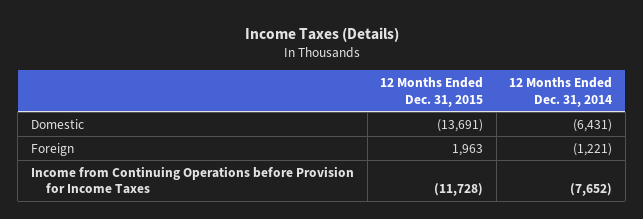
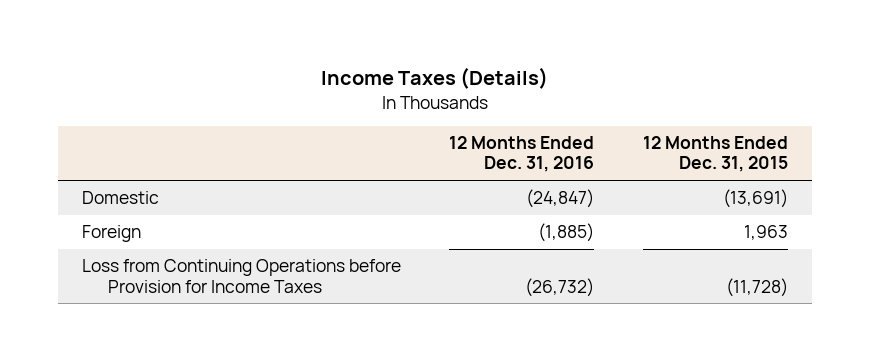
[509,76,613,107] 12 Months Ended Dec. 31, 2014 -> none
none -> [449,135,595,173] 12 Months Ended Dec. 31, 2016
[30,165,354,195] Income from Continuing Operations before Provision for Income Taxes -> [82,259,402,293] Loss from Continuing Operations before Provision for Income Taxes

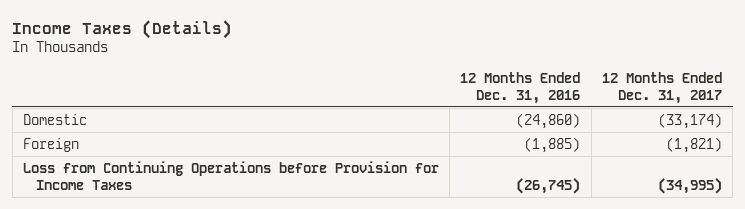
[642,135,788,173] 12 Months Ended Dec. 31, 2015 -> none
none -> [602,71,723,104] 12 Months Ended Dec. 31, 2017
[526,189,595,209] (24,847) -> [516,112,581,129] (24,860)
[525,277,595,297] (26,732) -> [516,177,581,194] (26,745)

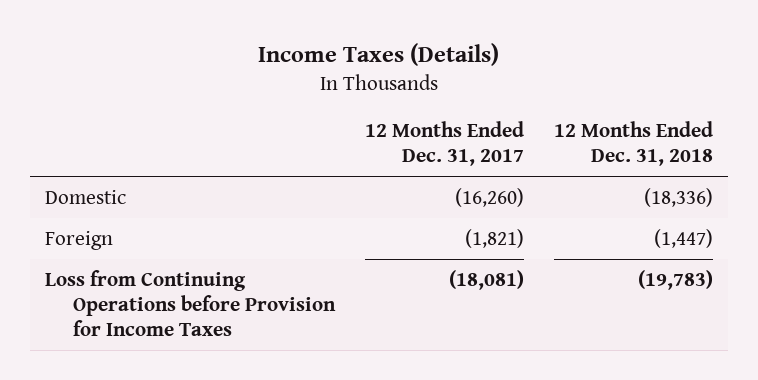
[460,71,581,104] 12 Months Ended Dec. 31, 2016 -> none
none -> [554,121,714,167] 12 Months Ended Dec. 31, 2018
[658,112,723,129] (33,174) -> [455,187,525,207] (16,260)
[658,177,723,194] (34,995) -> [449,269,525,290] (18,081)

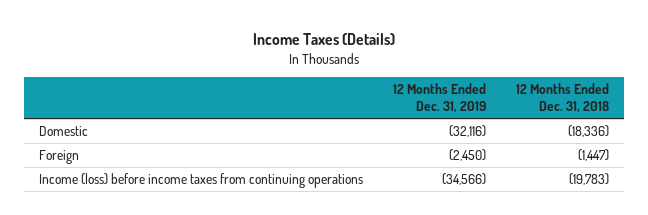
[365,121,525,167] 12 Months Ended Dec. 31, 2017 -> none
none -> [393,83,487,114] 12 Months Ended Dec. 31, 2019
[45,269,337,337] Loss from Continuing Operations before Provision for Income Taxes -> [38,172,363,188] Income (loss) before income taxes from continuing operations

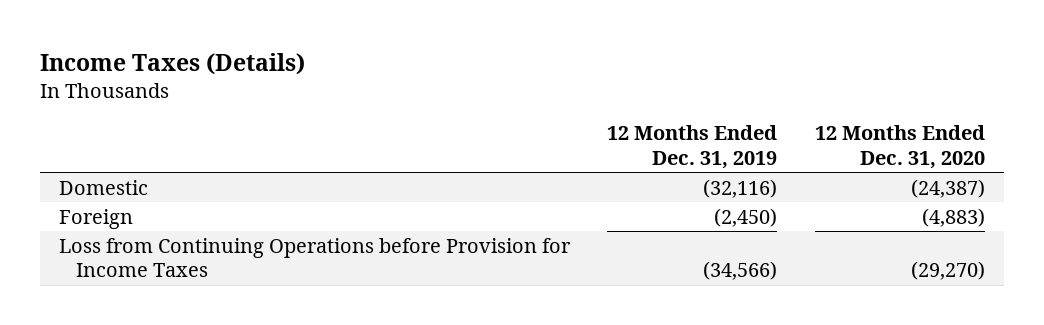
[516,83,610,114] 12 Months Ended Dec. 31, 2018 -> none
none -> [815,125,986,169] 12 Months Ended Dec. 31, 2020
[38,172,363,188] Income (loss) before income taxes from continuing operations -> [58,237,571,278] Loss from Continuing Operations before Provision for Income Taxes

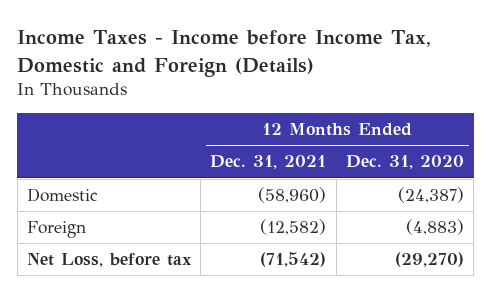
[39,52,305,75] Income Taxes (Details) -> [17,30,432,77] Income Taxes - Income before Income Tax, Domestic and Foreign (Details)
[607,125,778,169] 12 Months Ended Dec. 31, 2019 -> none
none -> [210,155,327,170] Dec. 31, 2021
[58,237,571,278] Loss from Continuing Operations before Provision for Income Taxes -> [26,253,192,268] Net Loss, before tax

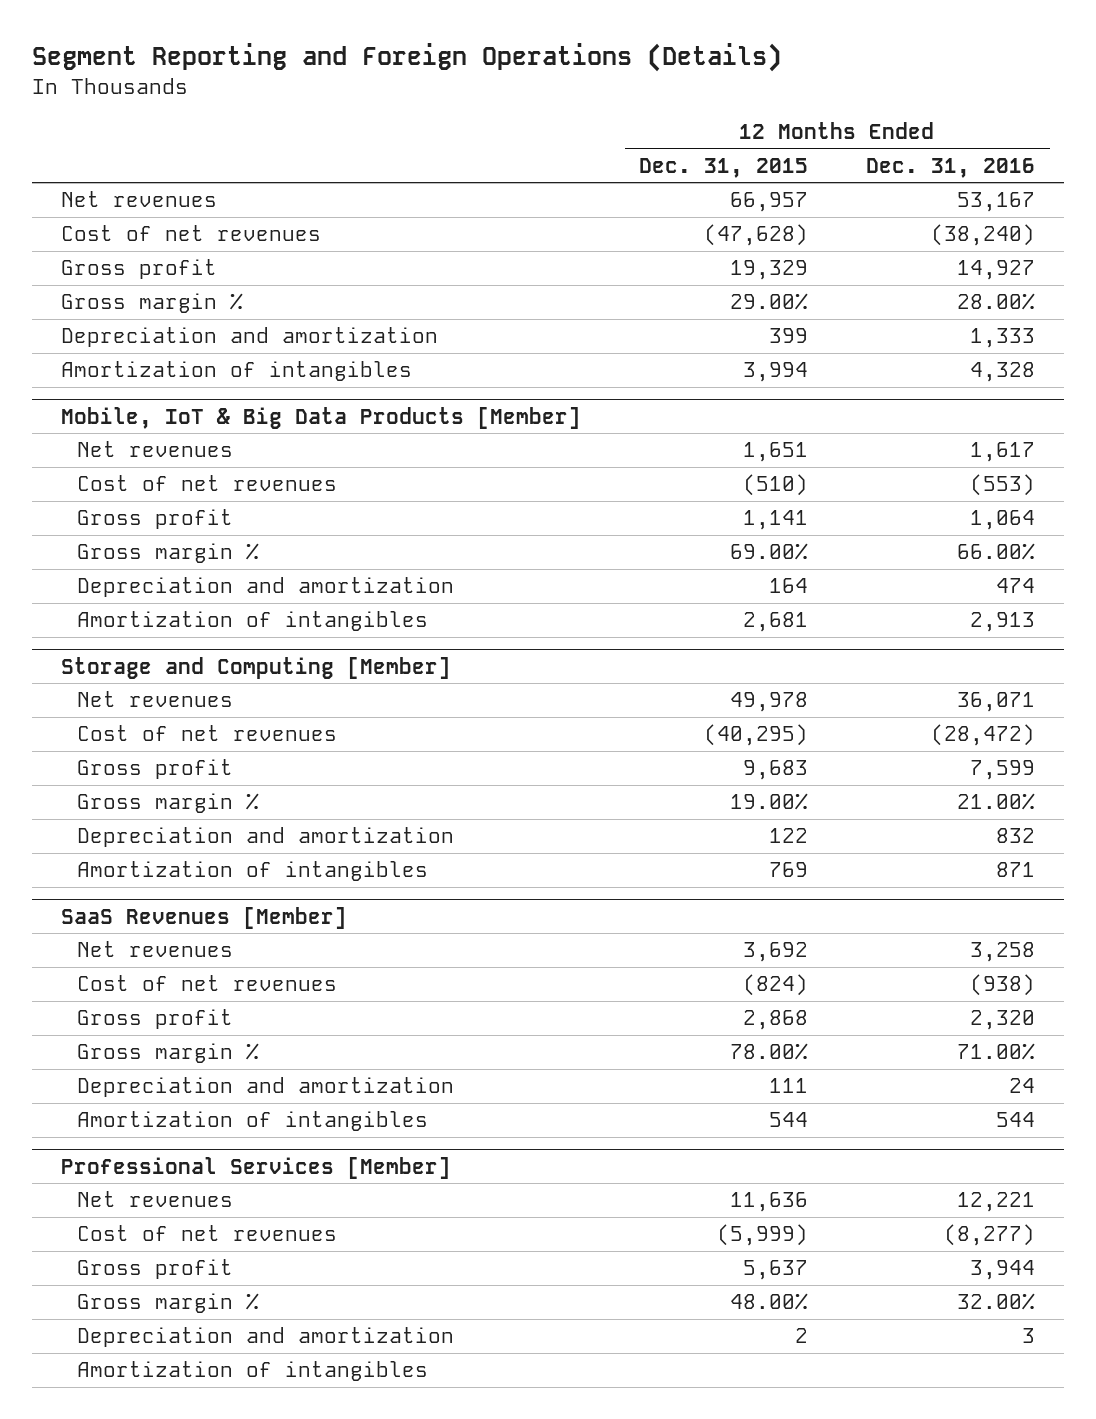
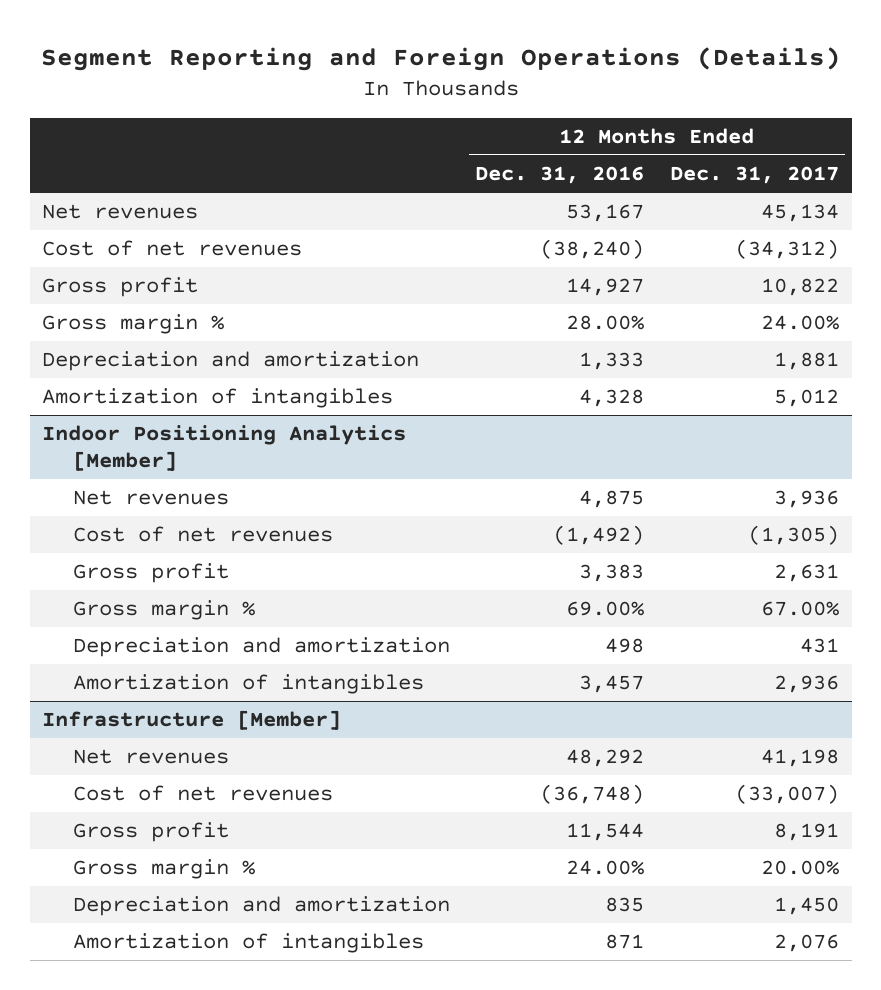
[639,157,809,178] Dec. 31, 2015 -> none
none -> [669,166,839,185] Dec. 31, 2017
[61,406,582,429] Mobile, IoT & Big Data Products [Member] -> none
[61,656,452,679] Storage and Computing [Member] -> none
none -> [42,425,407,471] Indoor Positioning Analytics [Member]
[970,442,1036,463] 1,617 -> [579,490,645,509] 4,875
[970,474,1036,497] (553) -> [553,525,645,546] (1,492)
[970,510,1036,531] 1,064 -> [579,564,645,583] 3,383
[957,543,1036,561] 66.00% -> [566,601,645,617] 69.00%
[996,578,1036,594] 474 -> [605,638,645,654] 498
[970,612,1036,633] 2,913 -> [579,675,645,694] 3,457
none -> [42,710,342,731] Infrastructure [Member]
[957,692,1036,713] 36,071 -> [566,749,645,768] 48,292
[931,724,1036,747] (28,472) -> [540,784,645,805] (36,748)
[970,760,1036,781] 7,599 -> [566,823,645,842] 11,544
[957,793,1036,811] 21.00% -> [566,860,645,876] 24.00%
[996,828,1036,844] 832 -> [605,897,645,913] 835
[61,906,348,929] SaaS Revenues [Member] -> none
[76,941,233,958] Net revenues -> none
[76,975,337,992] Cost of net revenues -> none
[76,1009,233,1030] Gross profit -> none
[76,1043,259,1064] Gross margin % -> none
[76,1077,454,1098] Depreciation and amortization -> none
[76,1111,428,1132] Amortization of intangibles -> none
[61,1156,452,1179] Professional Services [Member] -> none
[76,1191,233,1208] Net revenues -> none
[76,1225,337,1242] Cost of net revenues -> none
[76,1259,233,1280] Gross profit -> none
[76,1293,259,1314] Gross margin % -> none
[76,1327,454,1348] Depreciation and amortization -> none
[76,1361,428,1382] Amortization of intangibles -> none

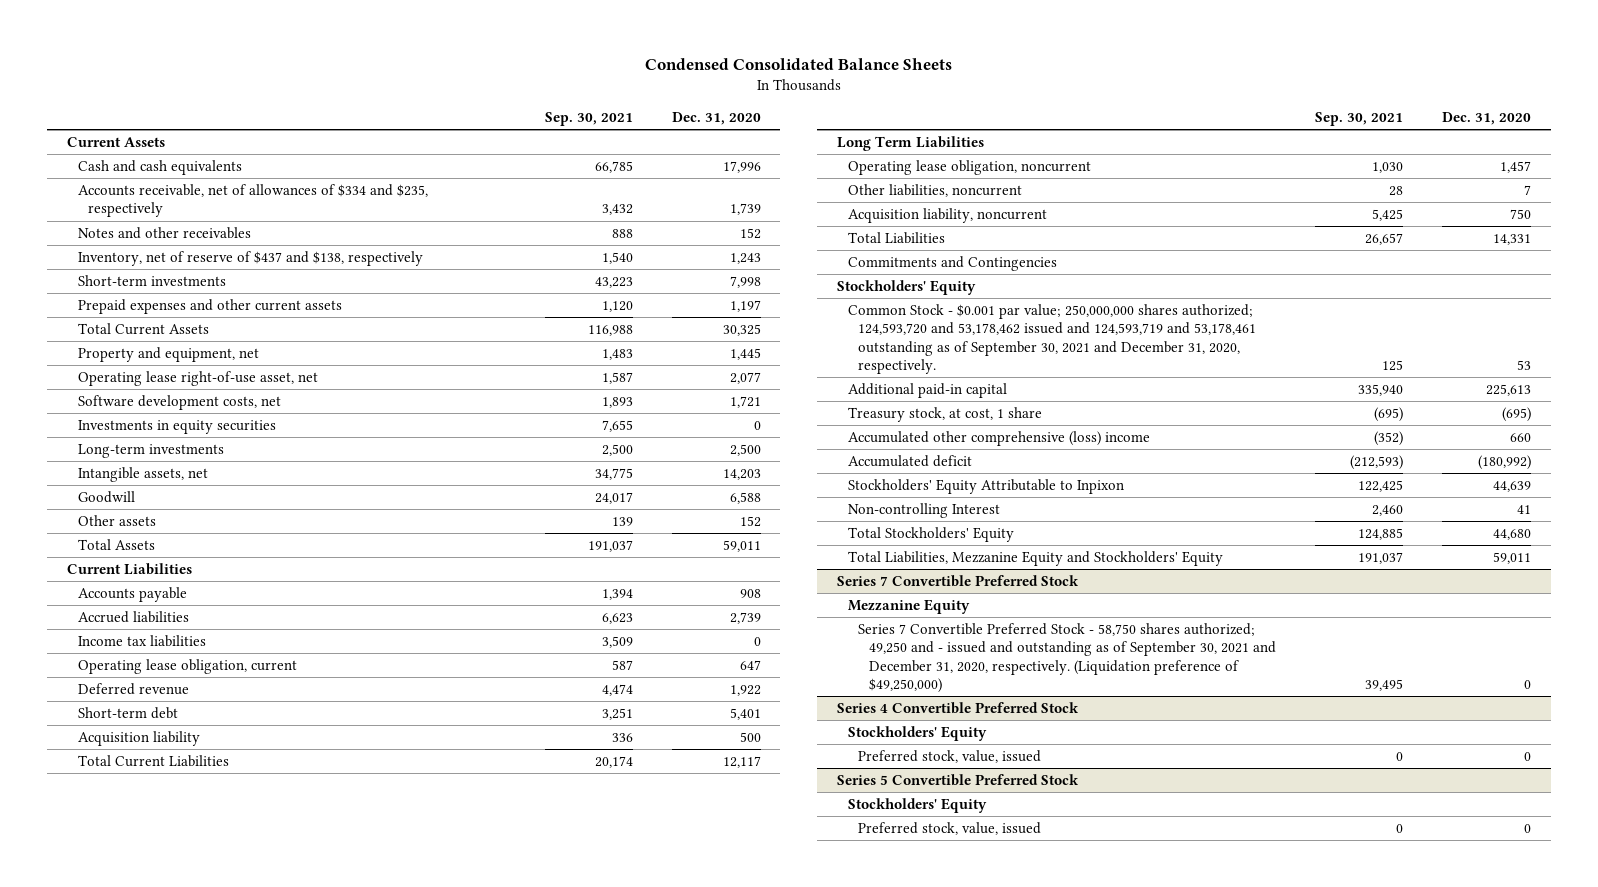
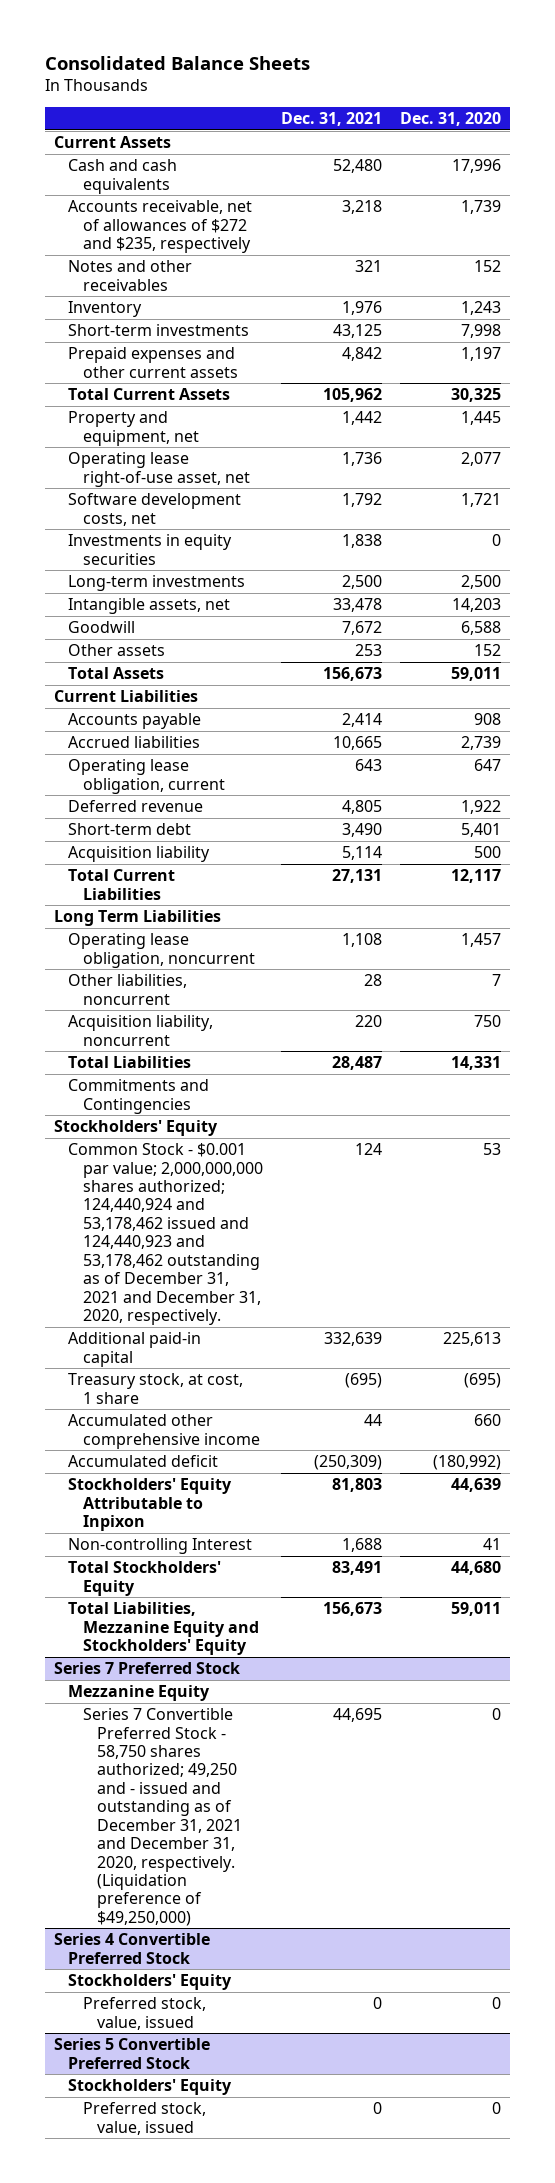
[644,58,952,71] Condensed Consolidated Balance Sheets -> [44,55,310,70] Consolidated Balance Sheets
[544,111,633,126] Sep. 30, 2021 -> none
none -> [280,112,382,127] Dec. 31, 2021
[77,183,428,218] Accounts receivable, net of allowances of $334 and $235, respectively -> [68,200,253,253] Accounts receivable, net of allowances of $272 and $235, respectively
[77,250,423,266] Inventory, net of reserve of $437 and $138, respectively -> [68,301,143,318] Inventory
[77,634,206,647] Income tax liabilities -> none
[847,303,1257,375] Common Stock - $0.001 par value; 250,000,000 shares authorized; 124,593,720 and 53,178,462 issued and 124,593,719 and 53,178,461 outstanding as of September 30, 2021 and December 31, 2020, respectively. -> [68,1143,263,1325] Common Stock - $0.001 par value; 2,000,000,000 shares authorized; 124,440,924 and 53,178,462 issued and 124,440,923 and 53,178,462 outstanding as of December 31, 2021 and December 31, 2020, respectively.
[847,430,1150,446] Accumulated other comprehensive (loss) income -> [68,1414,260,1449] Accumulated other comprehensive income
[836,574,1079,587] Series 7 Convertible Preferred Stock -> [53,1662,240,1675] Series 7 Preferred Stock
[858,622,1277,694] Series 7 Convertible Preferred Stock - 58,750 shares authorized; 49,250 and - issued and outstanding as of September 30, 2021 and December 31, 2020, respectively. (Liquidation preference of $49,250,000) -> [82,1708,242,1926] Series 7 Convertible Preferred Stock - 58,750 shares authorized; 49,250 and - issued and outstanding as of December 31, 2021 and December 31, 2020, respectively. (Liquidation preference of $49,250,000)

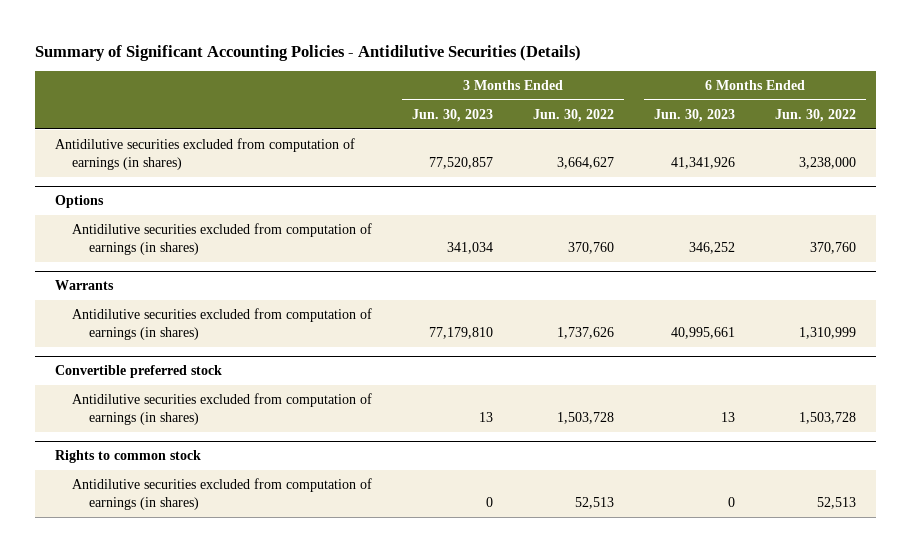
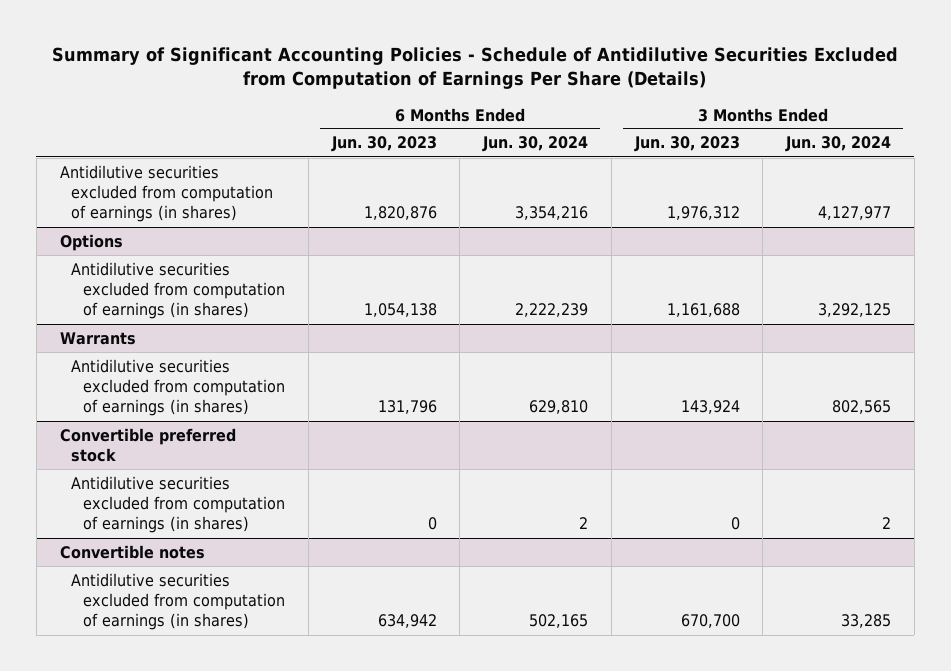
[34,45,581,62] Summary of Significant Accounting Policies - Antidilutive Securities (Details) -> [52,46,899,90] Summary of Significant Accounting Policies - Schedule of Antidilutive Securities Excluded from Computation of Earnings Per Share (Details)
[532,108,614,122] Jun. 30, 2022 -> none
[774,108,856,122] Jun. 30, 2022 -> none
none -> [482,136,589,153] Jun. 30, 2024
none -> [785,136,892,153] Jun. 30, 2024
[428,157,493,170] 77,520,857 -> [666,206,740,221] 1,976,312
[670,157,735,170] 41,341,926 -> [363,206,437,221] 1,820,876
[446,242,493,255] 341,034 -> [666,303,740,318] 1,161,688
[688,242,735,255] 346,252 -> [363,303,437,318] 1,054,138
[428,327,493,340] 77,179,810 -> [680,400,740,415] 143,924
[670,327,735,340] 40,995,661 -> [377,400,437,415] 131,796
[71,392,372,426] Antidilutive securities excluded from computation of earnings (in shares) -> none
[54,450,201,464] Rights to common stock -> none
none -> [59,544,205,559] Convertible notes
none -> [71,572,285,631] Antidilutive securities excluded from computation of earnings (in shares)

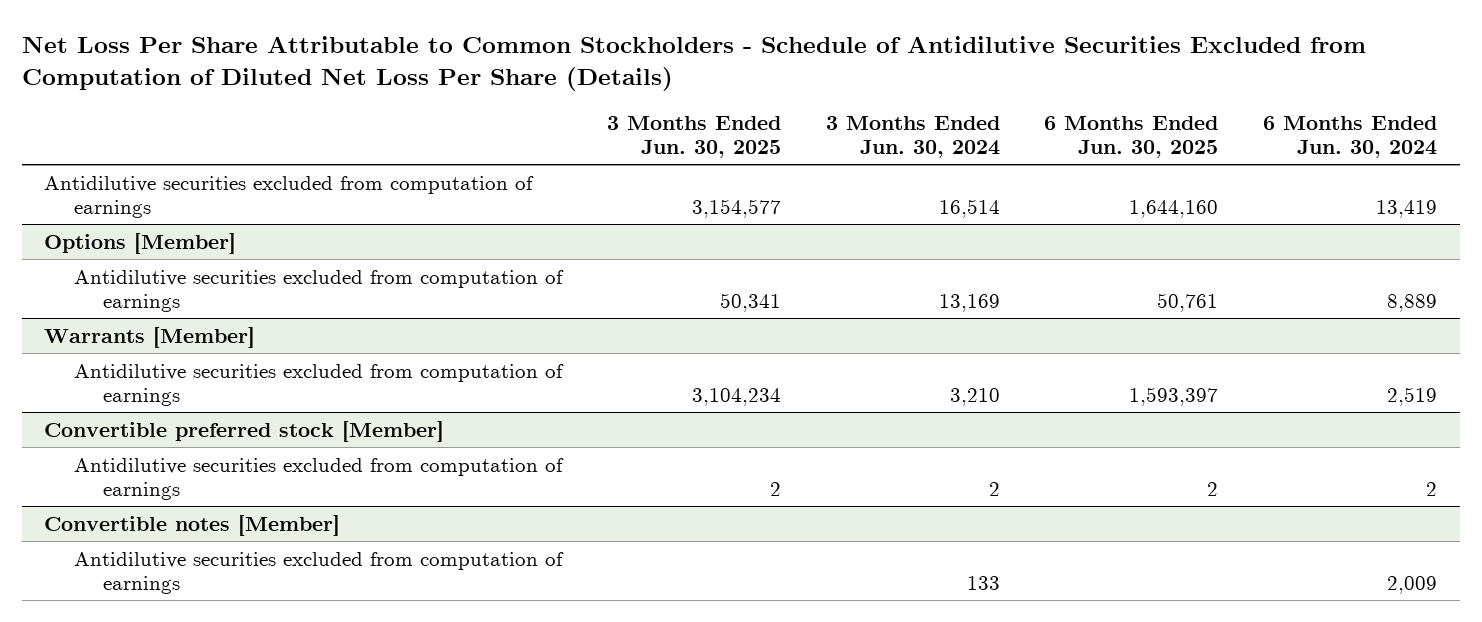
[52,46,899,90] Summary of Significant Accounting Policies - Schedule of Antidilutive Securities Excluded from Computation of Earnings Per Share (Details) -> [21,36,1366,91] Net Loss Per Share Attributable to Common Stockholders - Schedule of Antidilutive Securities Excluded from Computation of Diluted Net Loss Per Share (Details)
[330,136,437,153] Jun. 30, 2023 -> none
[633,136,740,153] Jun. 30, 2023 -> none
none -> [606,115,781,158] 3 Months Ended Jun. 30, 2025
none -> [1044,115,1219,158] 6 Months Ended Jun. 30, 2025
[59,164,274,223] Antidilutive securities excluded from computation of earnings (in shares) -> [44,175,535,218] Antidilutive securities excluded from computation of earnings
[515,206,589,221] 3,354,216 -> [1376,199,1438,218] 13,419
[818,206,892,221] 4,127,977 -> [938,198,1000,218] 16,514
[59,233,123,251] Options -> [44,232,237,254] Options [Member]
[71,261,285,320] Antidilutive securities excluded from computation of earnings (in shares) -> [73,269,564,312] Antidilutive securities excluded from computation of earnings
[515,303,589,318] 2,222,239 -> [1387,293,1438,312] 8,889
[818,303,892,318] 3,292,125 -> [938,293,1000,312] 13,169
[59,331,136,345] Warrants -> [44,326,256,348] Warrants [Member]
[71,358,285,417] Antidilutive securities excluded from computation of earnings (in shares) -> [73,363,564,406] Antidilutive securities excluded from computation of earnings
[529,400,589,415] 629,810 -> [1387,386,1438,406] 2,519
[832,400,892,415] 802,565 -> [949,387,1000,406] 3,210
[59,427,236,463] Convertible preferred stock -> [44,420,445,442] Convertible preferred stock [Member]
[71,475,285,534] Antidilutive securities excluded from computation of earnings (in shares) -> [73,457,564,500] Antidilutive securities excluded from computation of earnings
[59,544,205,559] Convertible notes -> [44,514,341,536] Convertible notes [Member]
[71,572,285,631] Antidilutive securities excluded from computation of earnings (in shares) -> [73,551,564,594] Antidilutive securities excluded from computation of earnings
[529,614,589,629] 502,165 -> [1387,575,1438,594] 2,009
[841,614,892,629] 33,285 -> [966,575,1000,590] 133

